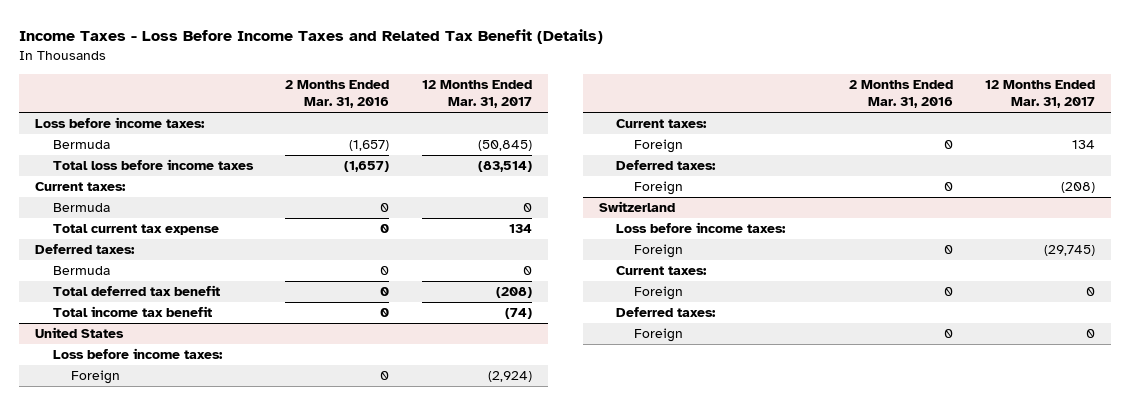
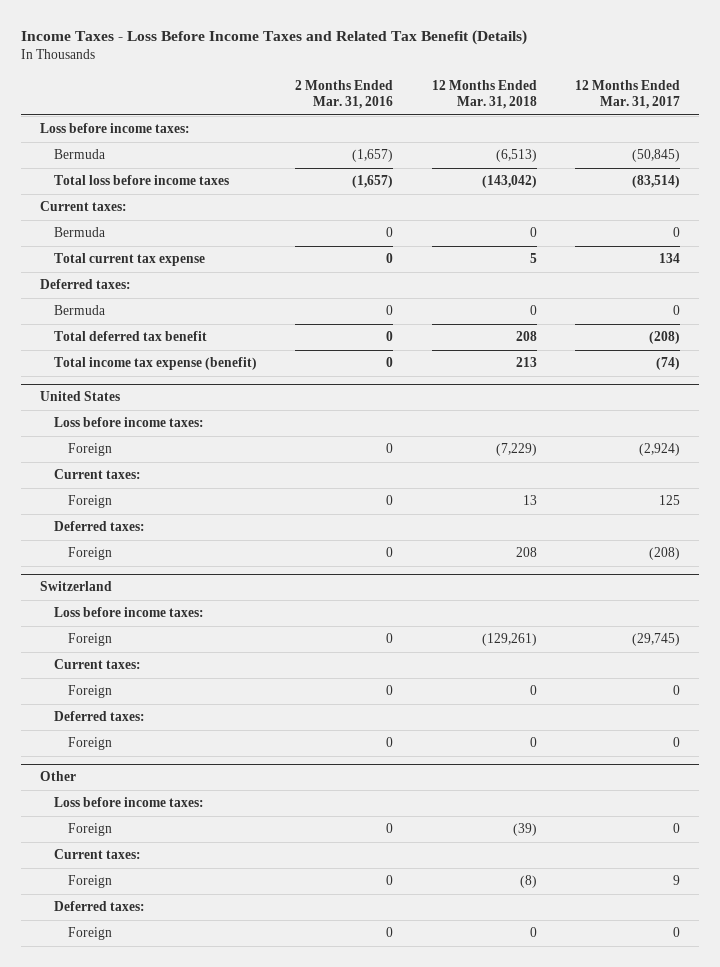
none -> [431,79,537,110] 12 Months Ended Mar. 31, 2018
[53,306,213,318] Total income tax benefit -> [53,357,257,371] Total income tax expense (benefit)
[1071,140,1095,150] 134 -> [658,495,680,506] 125
none -> [39,771,76,782] Other
none -> [53,797,204,808] Loss before income taxes:
none -> [67,823,112,837] Foreign
none -> [53,849,141,860] Current taxes:
none -> [67,875,112,889] Foreign
none -> [53,901,145,912] Deferred taxes:
none -> [67,927,112,941] Foreign

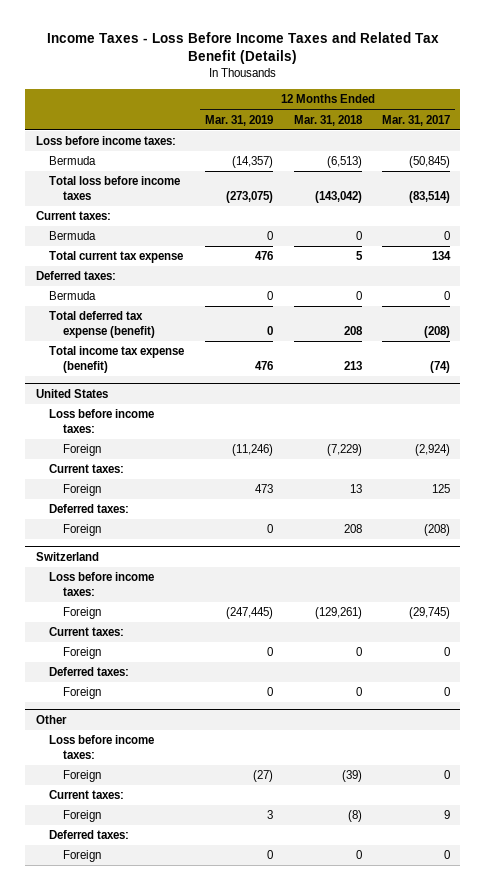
[295,79,394,110] 2 Months Ended Mar. 31, 2016 -> none
none -> [205,114,274,126] Mar. 31, 2019
[53,331,207,342] Total deferred tax benefit -> [49,311,156,338] Total deferred tax expense (benefit)

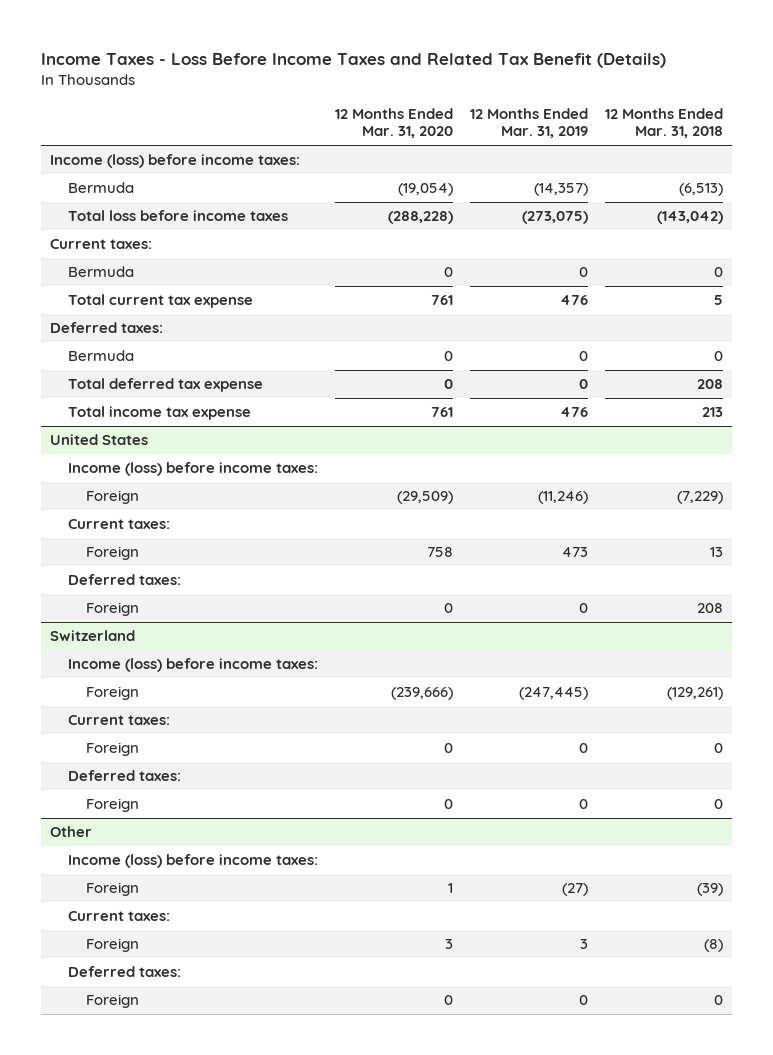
[382,114,451,126] Mar. 31, 2017 -> none
none -> [335,107,454,139] 12 Months Ended Mar. 31, 2020
[35,136,176,146] Loss before income taxes: -> [49,154,300,169] Income (loss) before income taxes:
[49,311,156,338] Total deferred tax expense (benefit) -> [68,378,264,393] Total deferred tax expense
[49,346,185,373] Total income tax expense (benefit) -> [68,406,252,421] Total income tax expense
[49,409,155,433] Loss before income taxes: -> [68,462,319,477] Income (loss) before income taxes:
[49,572,155,596] Loss before income taxes: -> [68,658,319,673] Income (loss) before income taxes:
[49,735,155,759] Loss before income taxes: -> [68,854,319,869] Income (loss) before income taxes:

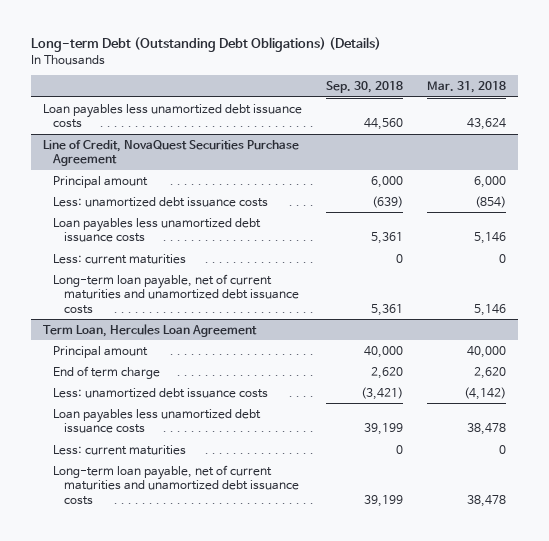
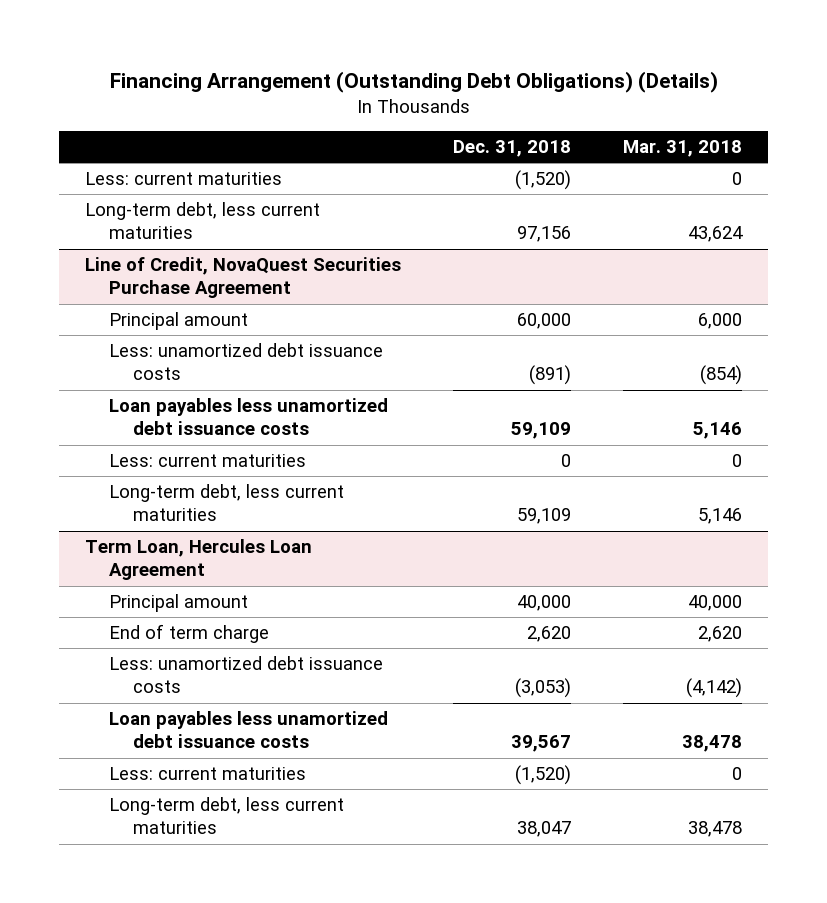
[30,37,381,53] Long-term Debt (Outstanding Debt Obligations) (Details) -> [109,70,718,93] Financing Arrangement (Outstanding Debt Obligations) (Details)
[325,81,403,94] Sep. 30, 2018 -> none
none -> [453,140,572,158] Dec. 31, 2018
none -> [85,172,283,186] Less: current maturities
[42,103,302,129] Loan payables less unamortized debt issuance costs -> [85,202,321,240] Long-term debt, less current maturities
[53,273,300,314] Long-term loan payable, net of current maturities and unamortized debt issuance costs -> [109,484,345,522] Long-term debt, less current maturities
[53,464,300,505] Long-term loan payable, net of current maturities and unamortized debt issuance costs -> [109,797,345,835] Long-term debt, less current maturities

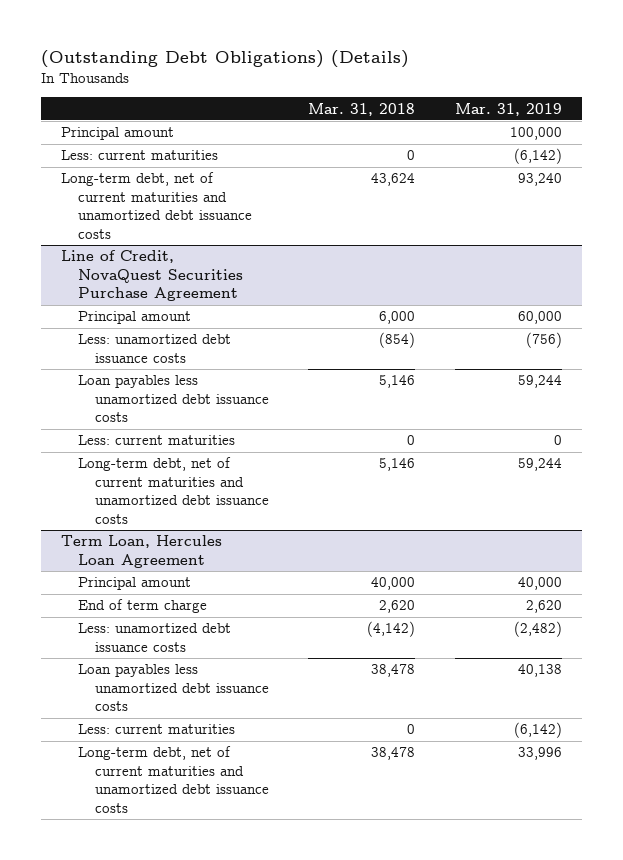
[109,70,718,93] Financing Arrangement (Outstanding Debt Obligations) (Details) -> [40,50,409,69] (Outstanding Debt Obligations) (Details)
[453,140,572,158] Dec. 31, 2018 -> none
none -> [454,102,562,116] Mar. 31, 2019
none -> [60,127,174,141] Principal amount
[85,202,321,240] Long-term debt, less current maturities -> [60,172,252,240] Long-term debt, net of current maturities and unamortized debt issuance costs
[109,484,345,522] Long-term debt, less current maturities -> [77,457,269,525] Long-term debt, net of current maturities and unamortized debt issuance costs
[109,797,345,835] Long-term debt, less current maturities -> [77,746,269,814] Long-term debt, net of current maturities and unamortized debt issuance costs

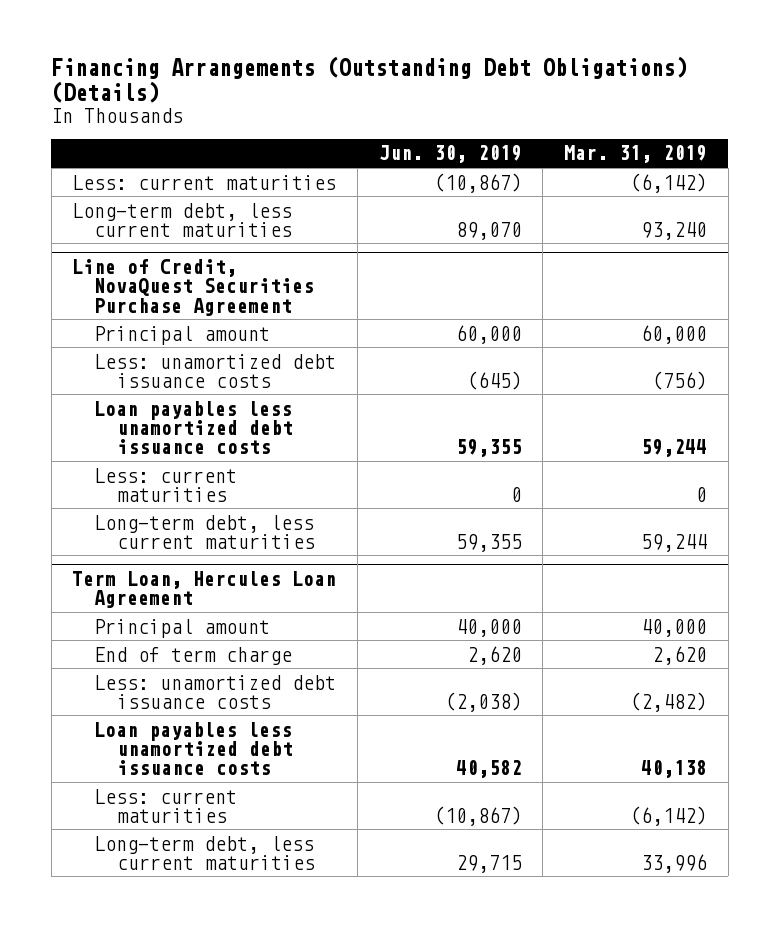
[40,50,409,69] (Outstanding Debt Obligations) (Details) -> [51,56,688,104] Financing Arrangements (Outstanding Debt Obligations) (Details)
[308,102,416,116] Mar. 31, 2018 -> none
none -> [378,145,522,164] Jun. 30, 2019
[60,127,174,141] Principal amount -> none
[60,172,252,240] Long-term debt, net of current maturities and unamortized debt issuance costs -> [72,202,293,237] Long-term debt, less current maturities
[77,457,269,525] Long-term debt, net of current maturities and unamortized debt issuance costs -> [94,514,315,549] Long-term debt, less current maturities
[77,746,269,814] Long-term debt, net of current maturities and unamortized debt issuance costs -> [94,835,315,870] Long-term debt, less current maturities

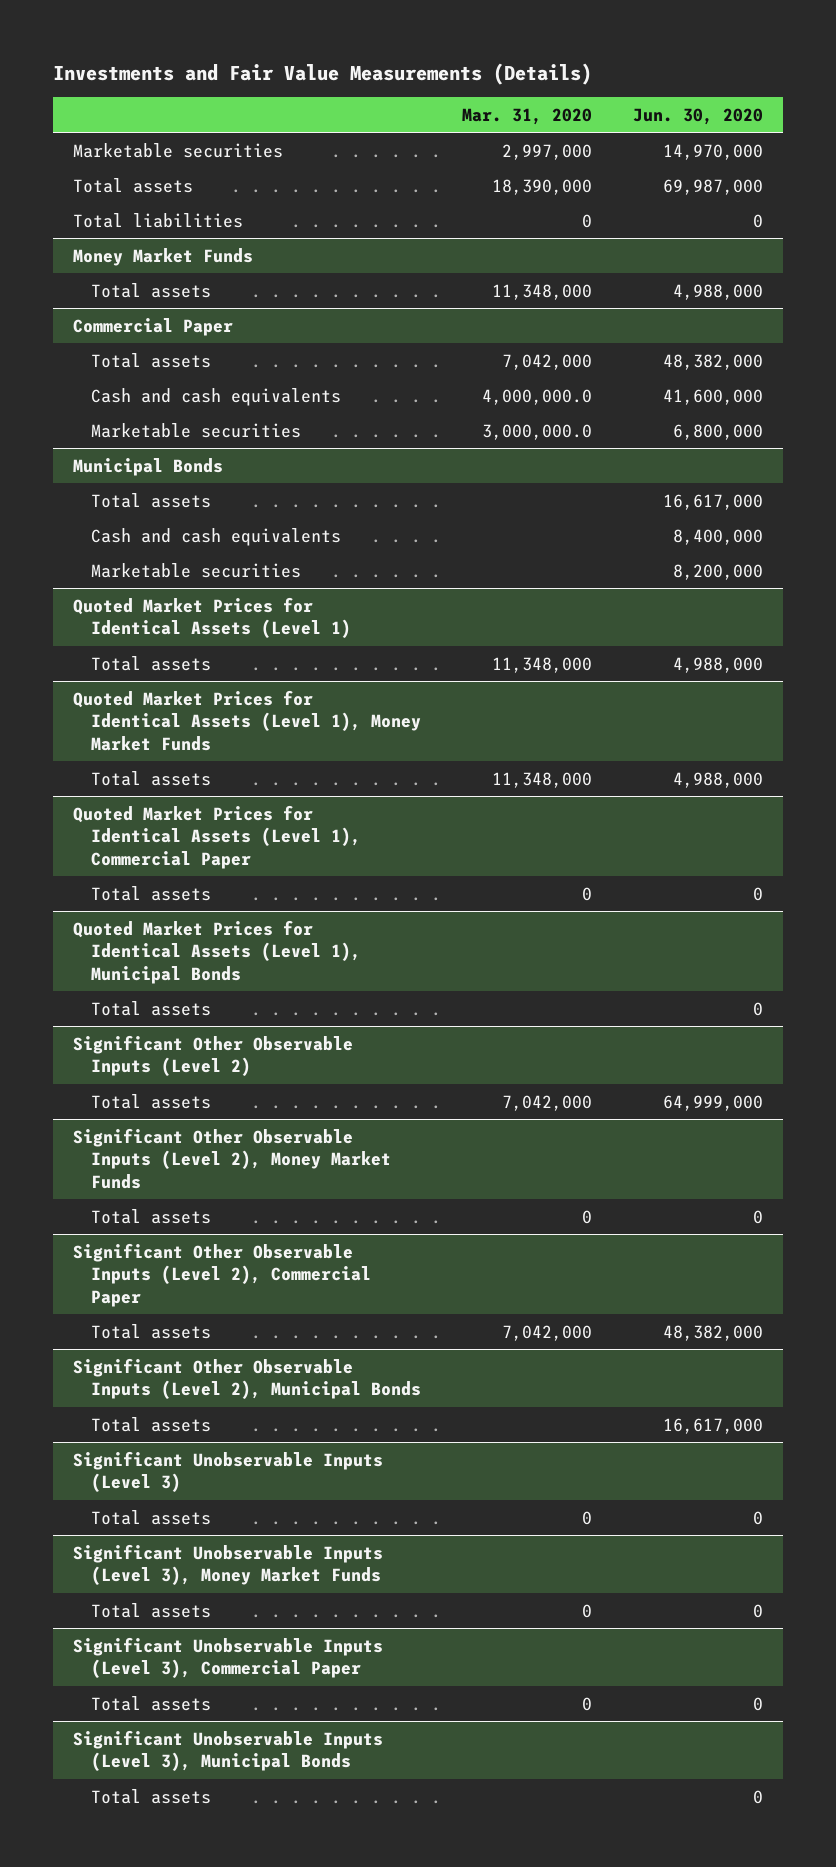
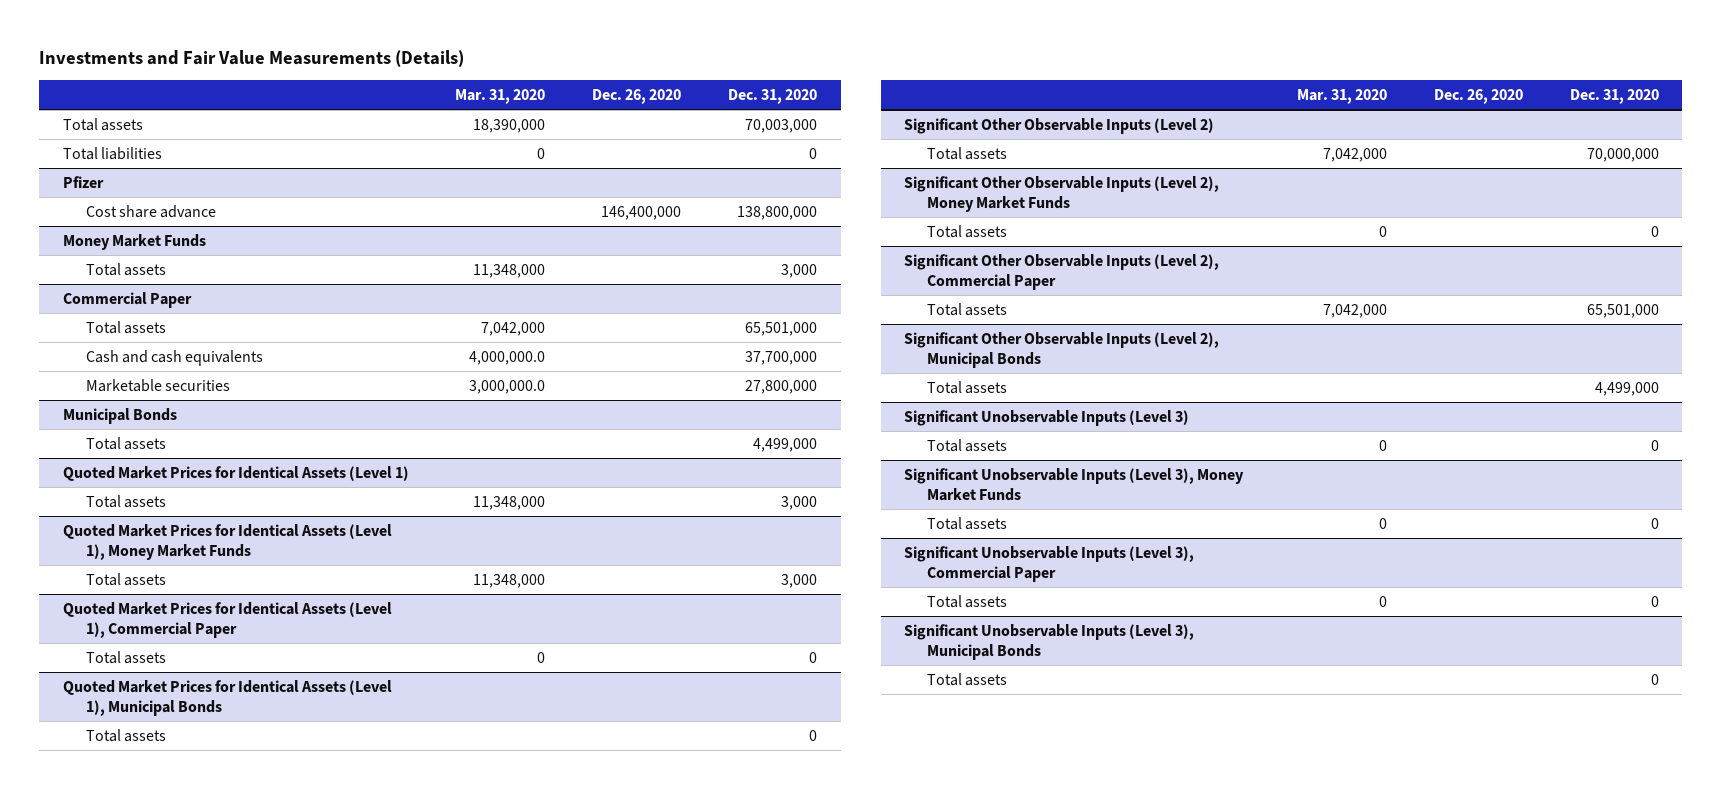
[632,108,763,126] Jun. 30, 2020 -> none
none -> [592,88,682,104] Dec. 26, 2020
none -> [728,88,818,104] Dec. 31, 2020
[73,142,284,158] Marketable securities -> none
none -> [62,175,104,188] Pfizer
none -> [85,204,216,218] Cost share advance
[90,527,341,546] Cash and cash equivalents -> none
[90,562,301,578] Marketable securities -> none

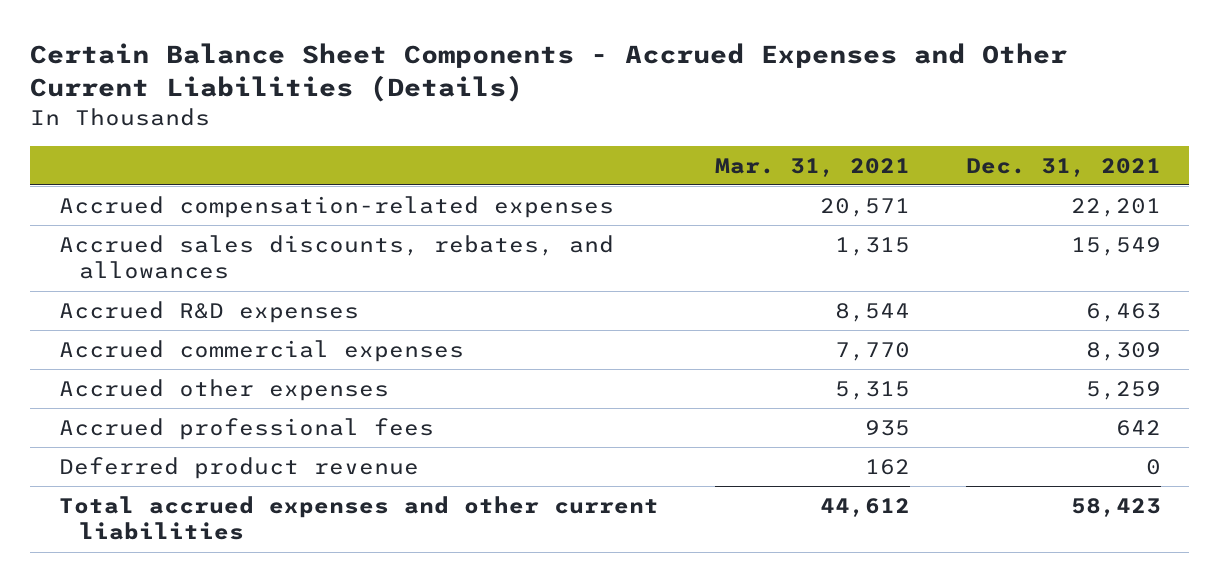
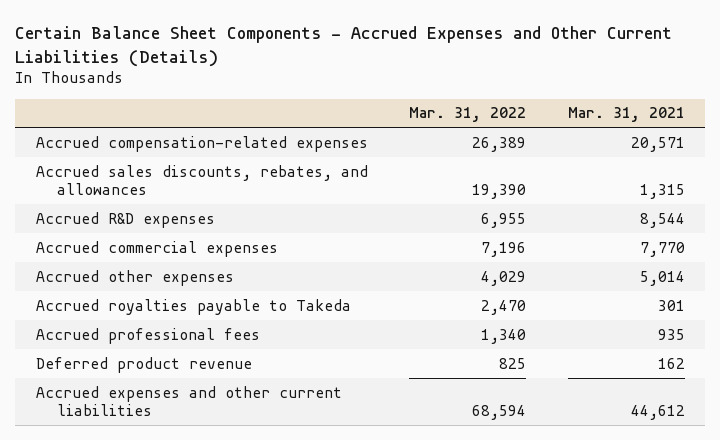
[966,157,1162,177] Dec. 31, 2021 -> none
none -> [409,107,527,123] Mar. 31, 2022
[834,380,910,400] 5,315 -> [639,270,685,286] 5,014
none -> [35,298,351,315] Accrued royalties payable to Takeda
[58,495,659,541] Total accrued expenses and other current liabilities -> [35,385,342,416] Accrued expenses and other current liabilities

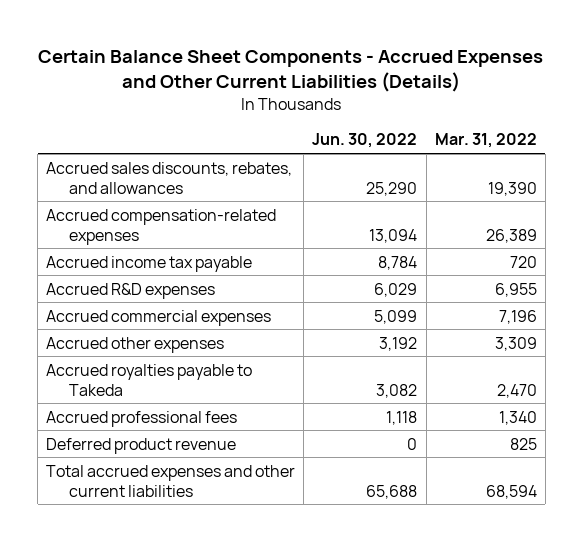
[567,107,685,123] Mar. 31, 2021 -> none
none -> [312,133,418,149] Jun. 30, 2022
[35,135,368,152] Accrued compensation-related expenses -> [46,208,277,245] Accrued compensation-related expenses
none -> [46,255,253,272] Accrued income tax payable
[481,270,527,286] 4,029 -> [494,336,537,351] 3,309
[35,385,342,416] Accrued expenses and other current liabilities -> [46,464,296,497] Total accrued expenses and other current liabilities

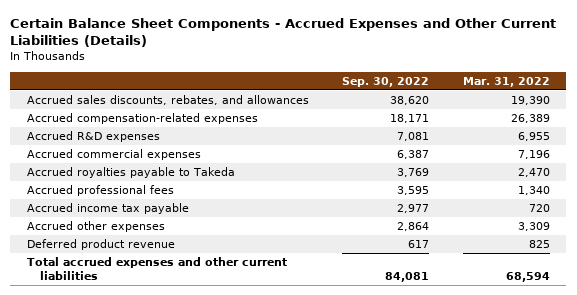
[312,133,418,149] Jun. 30, 2022 -> none
none -> [342,76,430,87] Sep. 30, 2022
[46,255,253,272] Accrued income tax payable -> [27,203,190,215] Accrued income tax payable
[46,336,225,353] Accrued other expenses -> [27,221,166,233] Accrued other expenses

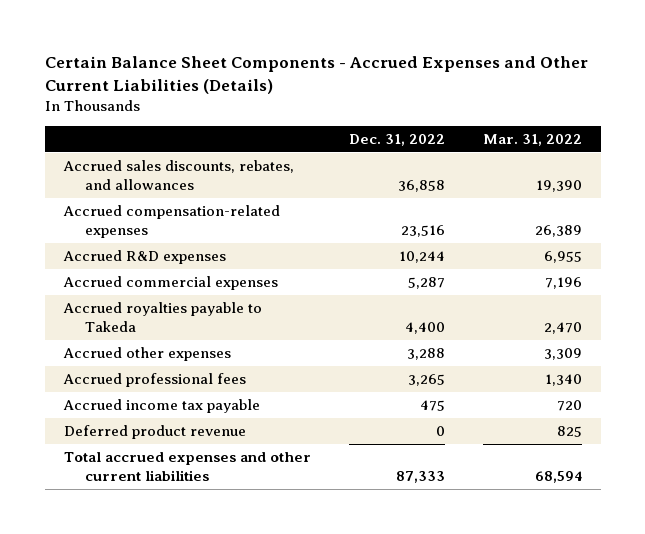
[342,76,430,87] Sep. 30, 2022 -> none
none -> [348,133,445,146] Dec. 31, 2022
[27,221,166,233] Accrued other expenses -> [62,347,231,362] Accrued other expenses

